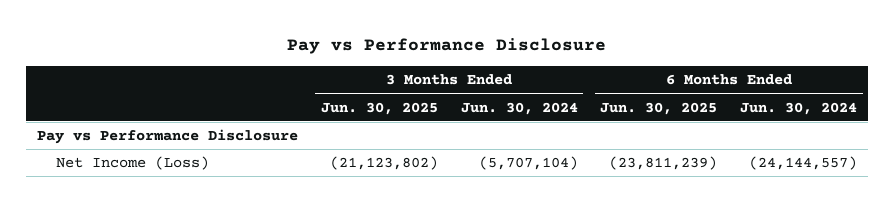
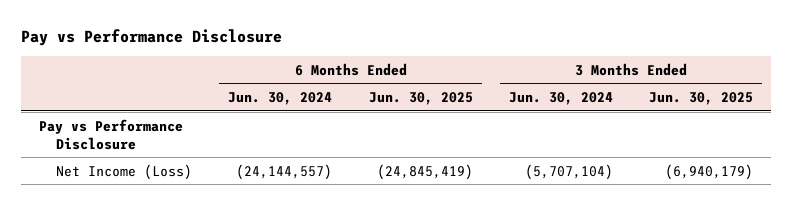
[329,156,438,171] (21,123,802) -> [664,163,753,180] (6,940,179)
[609,156,718,171] (23,811,239) -> [376,163,473,180] (24,845,419)

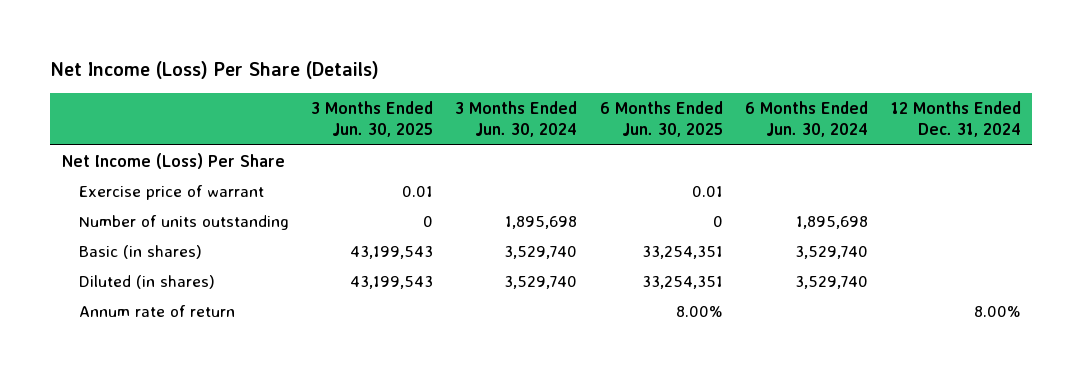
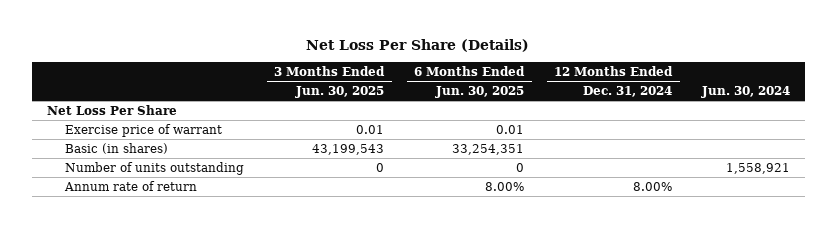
[50,61,380,80] Net Income (Loss) Per Share (Details) -> [306,39,530,53] Net Loss Per Share (Details)
[455,100,578,138] 3 Months Ended Jun. 30, 2024 -> none
[745,100,869,138] 6 Months Ended Jun. 30, 2024 -> none
none -> [701,86,791,99] Jun. 30, 2024
[61,152,285,169] Net Income (Loss) Per Share -> [46,104,177,115] Net Loss Per Share
[78,274,215,289] Diluted (in shares) -> none
[78,214,289,230] Number of units outstanding -> [65,161,245,175] Number of units outstanding

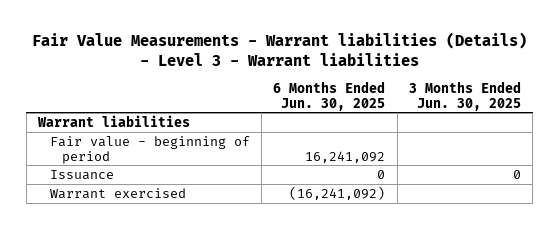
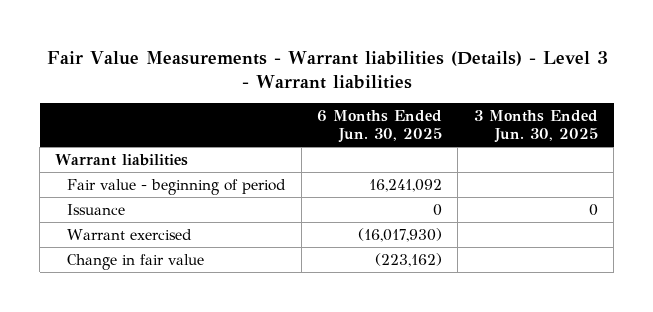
[289,185,386,200] (16,241,092) -> [358,227,443,242] (16,017,930)
none -> [67,253,205,270] Change in fair value

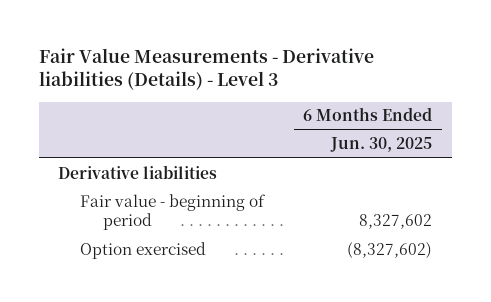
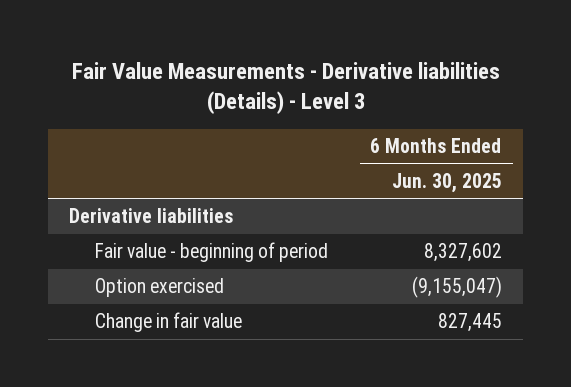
[347,241,433,259] (8,327,602) -> [411,276,502,299] (9,155,047)
none -> [94,312,242,333] Change in fair value

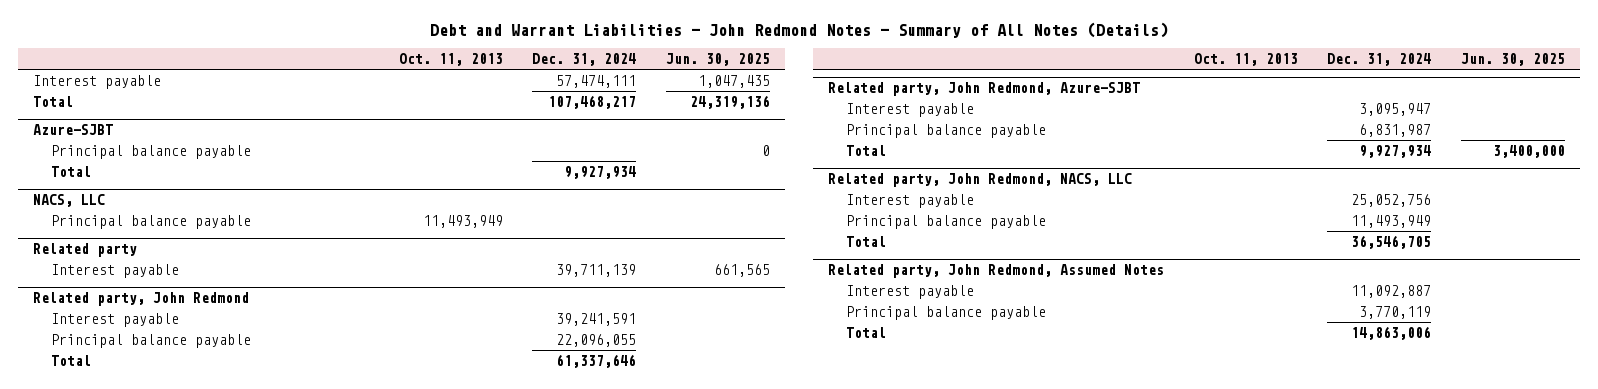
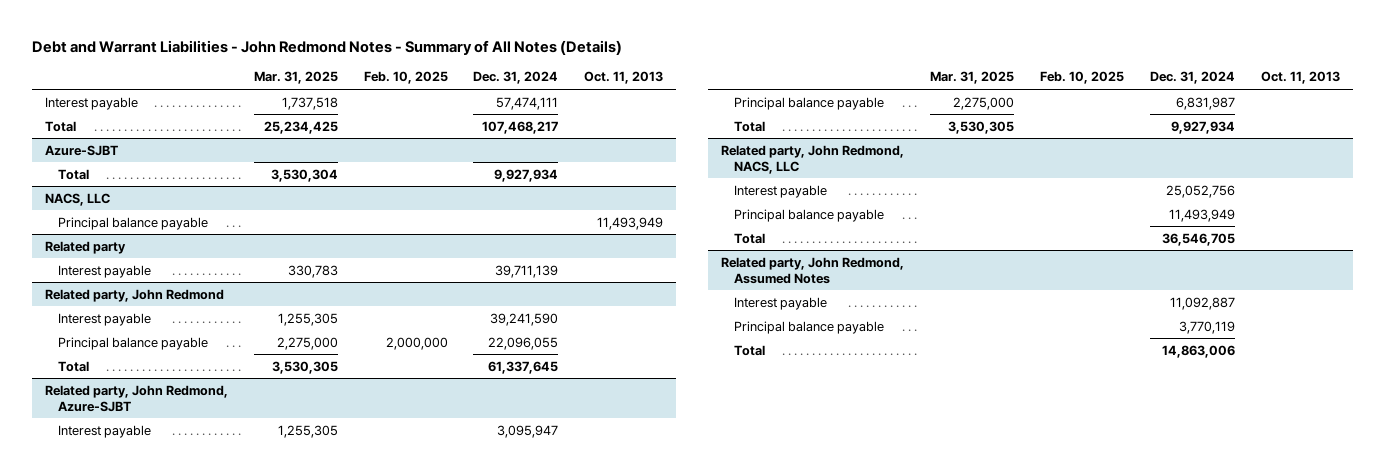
[665,52,770,66] Jun. 30, 2025 -> none
none -> [253,71,338,85] Mar. 31, 2025
none -> [363,71,448,85] Feb. 10, 2025
[50,144,251,159] Principal balance payable -> none
[556,312,637,326] 39,241,591 -> [490,312,559,326] 39,241,590
[556,353,637,368] 61,337,646 -> [488,360,559,374] 61,337,645

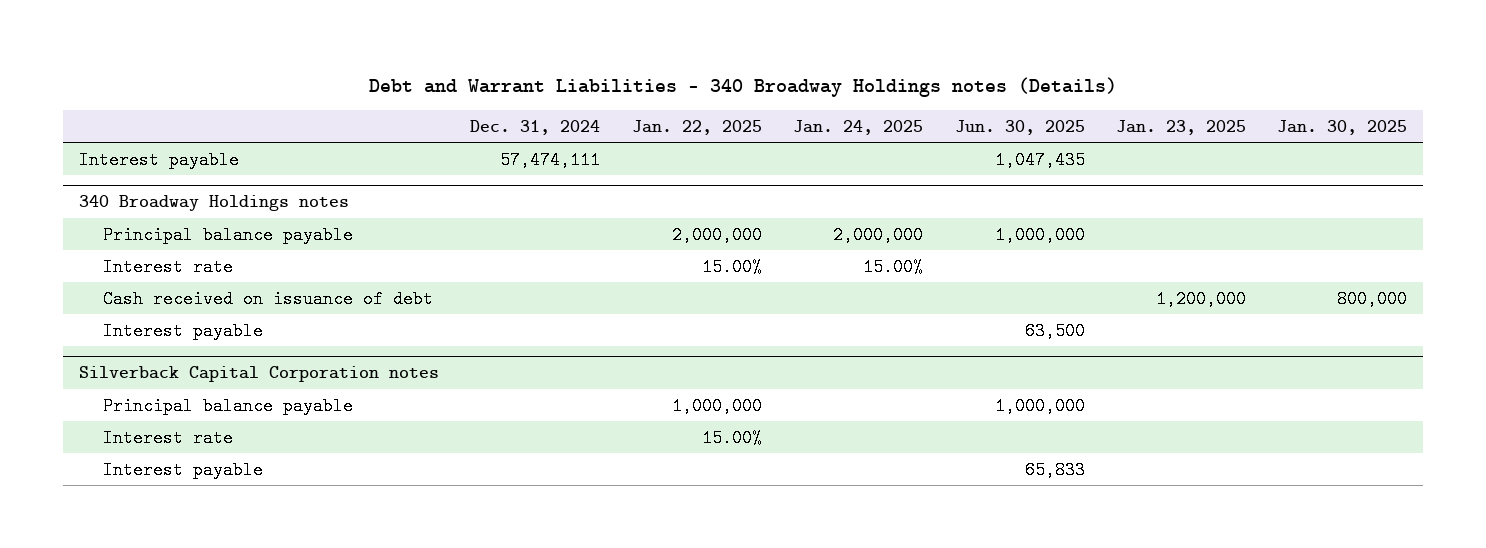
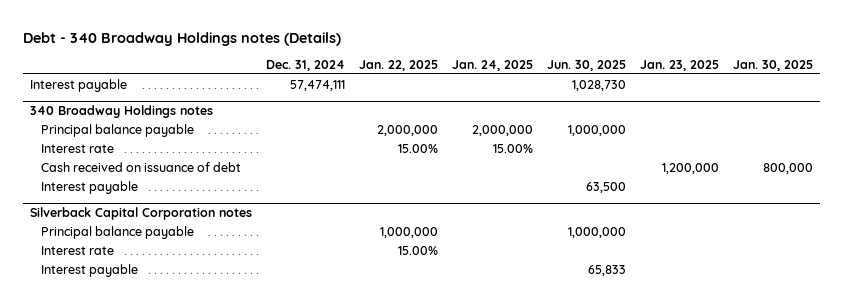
[369,76,1118,97] Debt and Warrant Liabilities - 340 Broadway Holdings notes (Details) -> [23,31,342,46] Debt - 340 Broadway Holdings notes (Details)
[994,150,1085,169] 1,047,435 -> [571,79,626,91] 1,028,730

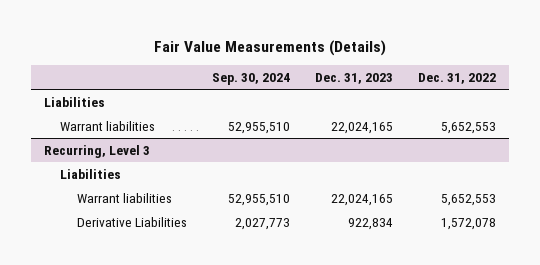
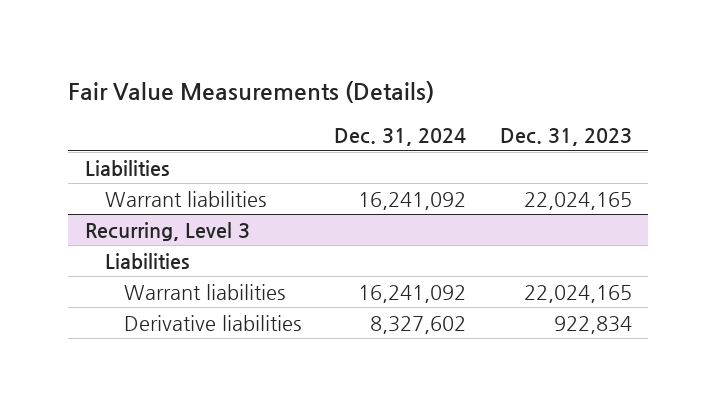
[211,72,290,85] Sep. 30, 2024 -> none
[418,72,497,84] Dec. 31, 2022 -> none
none -> [334,127,467,146] Dec. 31, 2024
[76,216,187,227] Derivative Liabilities -> [124,314,302,331] Derivative liabilities

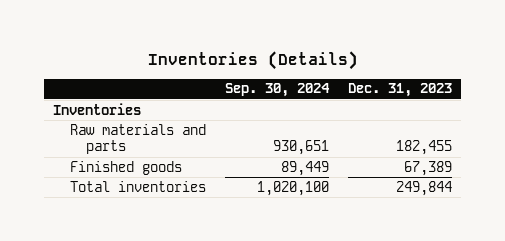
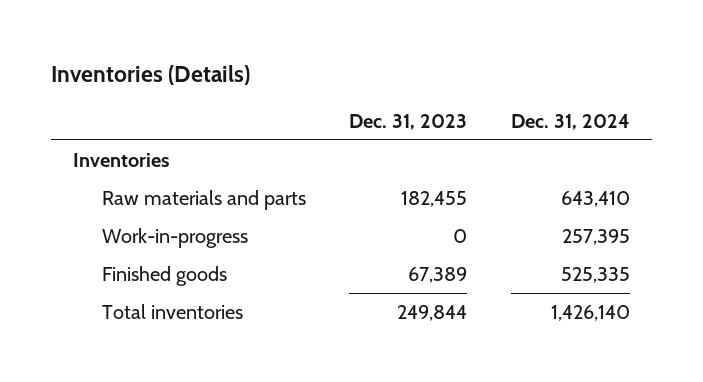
[224,83,330,98] Sep. 30, 2024 -> none
none -> [510,113,630,130] Dec. 31, 2024
none -> [101,227,248,248] Work-in-progress

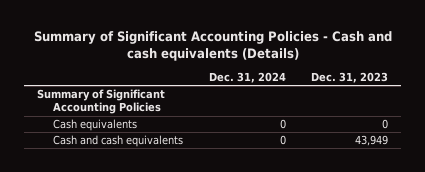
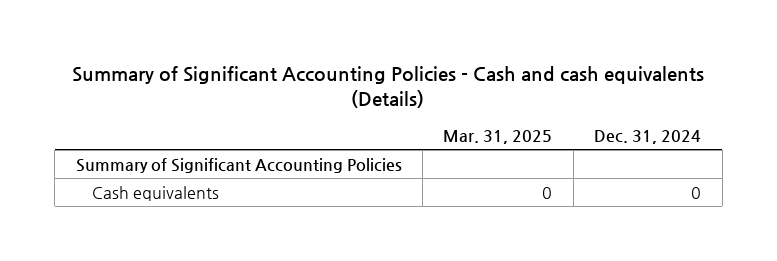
[311,72,389,84] Dec. 31, 2023 -> none
none -> [443,129,553,144] Mar. 31, 2025
[53,135,184,148] Cash and cash equivalents -> none

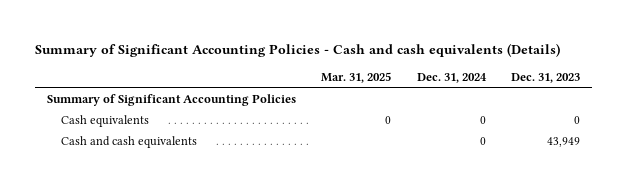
none -> [510,72,580,83] Dec. 31, 2023
none -> [60,135,197,148] Cash and cash equivalents

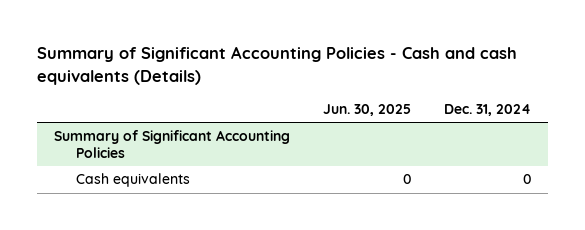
[321,71,392,83] Mar. 31, 2025 -> none
[510,72,580,83] Dec. 31, 2023 -> none
none -> [323,104,412,117] Jun. 30, 2025
[60,135,197,148] Cash and cash equivalents -> none

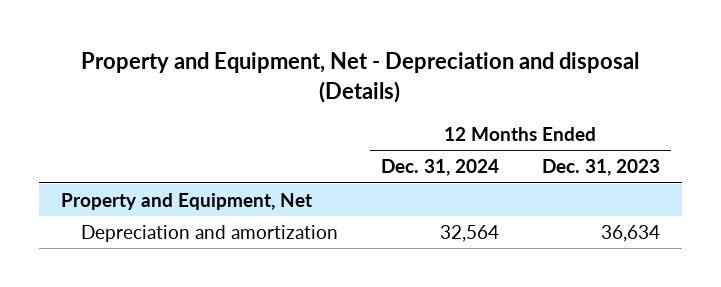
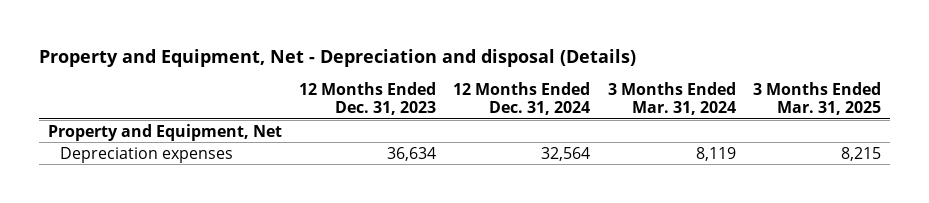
none -> [607,81,736,116] 3 Months Ended Mar. 31, 2024
none -> [753,81,882,116] 3 Months Ended Mar. 31, 2025
[80,225,338,243] Depreciation and amortization -> [59,146,233,163] Depreciation expenses

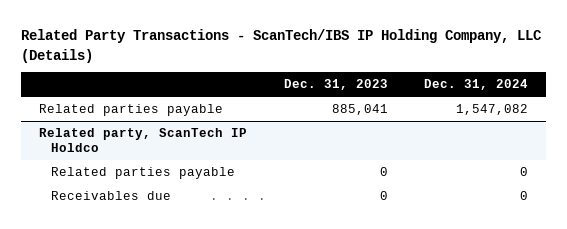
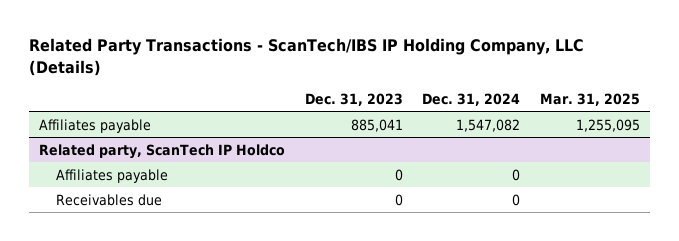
none -> [540,93,641,107] Mar. 31, 2025
[39,104,224,117] Related parties payable -> [38,118,151,133] Affiliates payable
[51,167,236,180] Related parties payable -> [55,168,168,183] Affiliates payable

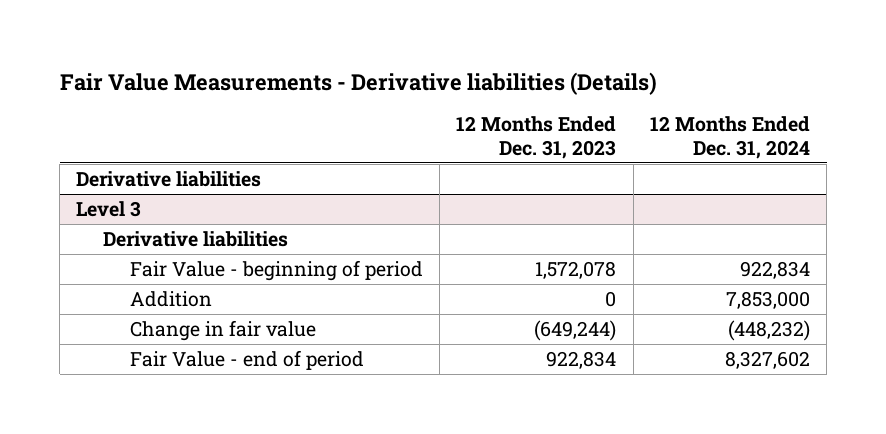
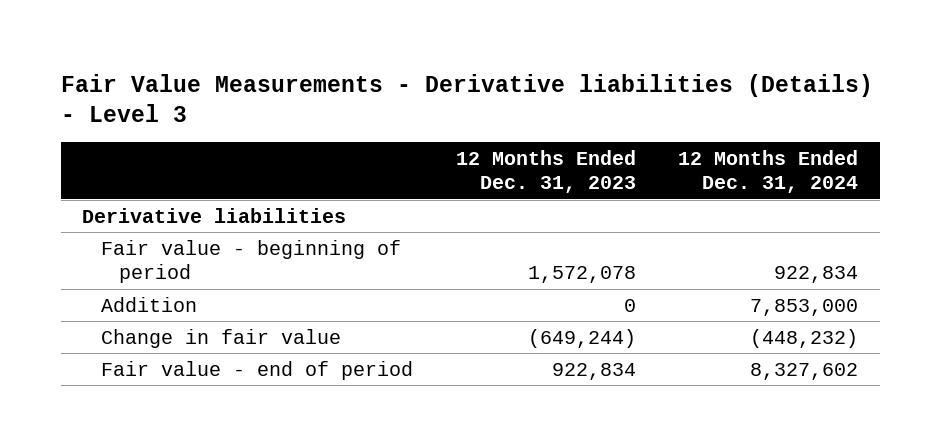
[59,71,657,95] Fair Value Measurements - Derivative liabilities (Details) -> [60,73,873,123] Fair Value Measurements - Derivative liabilities (Details) - Level 3
[76,200,142,217] Level 3 -> none
[103,230,289,247] Derivative liabilities -> none
[129,259,423,281] Fair Value - beginning of period -> [100,239,401,284] Fair value - beginning of period
[129,349,364,370] Fair Value - end of period -> [100,360,413,380] Fair value - end of period

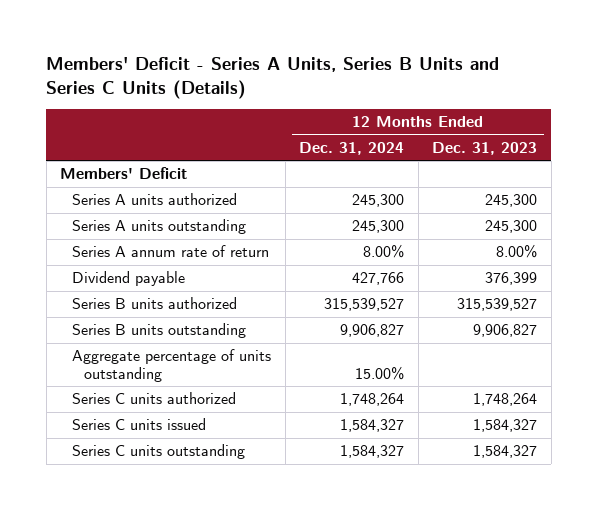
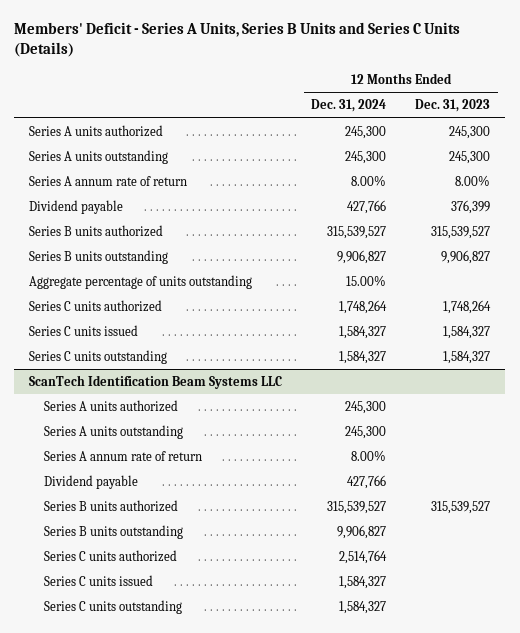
[60,167,188,180] Members' Deficit -> none
none -> [29,375,283,390] ScanTech Identification Beam Systems LLC
none -> [44,400,179,413] Series A units authorized
none -> [44,425,184,440] Series A units outstanding
none -> [44,451,203,462] Series A annum rate of return
none -> [44,475,139,490] Dividend payable
none -> [44,500,179,513] Series B units authorized
none -> [44,525,184,540] Series B units outstanding
none -> [44,550,178,563] Series C units authorized
none -> [44,575,154,587] Series C units issued
none -> [44,600,183,615] Series C units outstanding

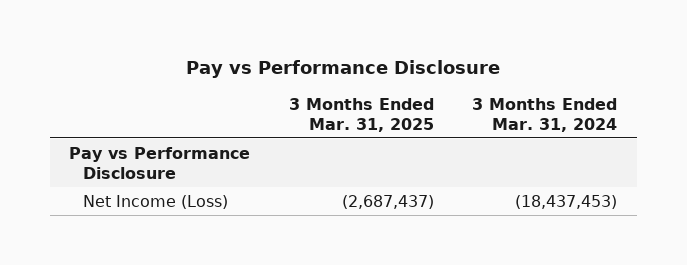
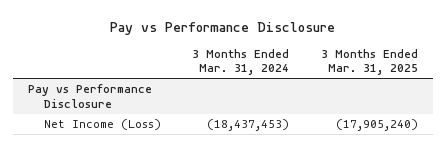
[341,194,434,209] (2,687,437) -> [335,119,418,132] (17,905,240)

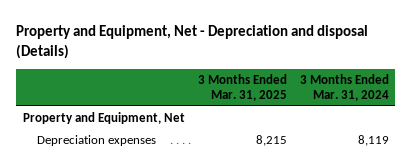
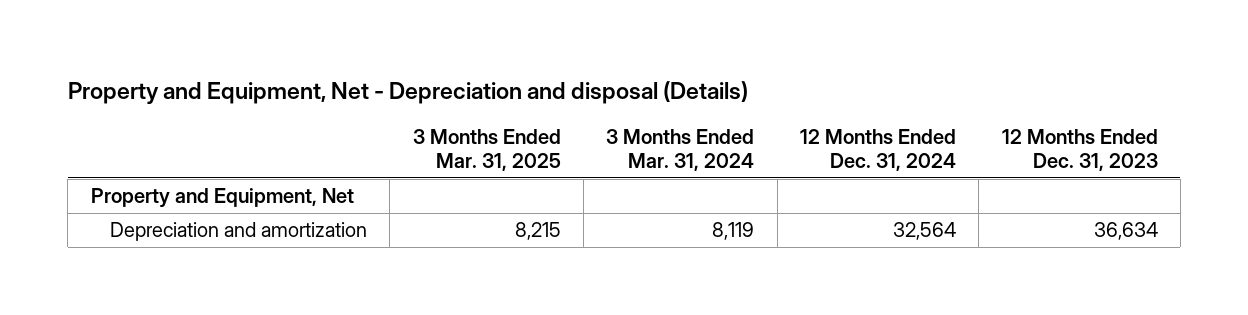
none -> [799,128,956,172] 12 Months Ended Dec. 31, 2024
none -> [1001,128,1158,172] 12 Months Ended Dec. 31, 2023
[36,135,156,147] Depreciation expenses -> [110,222,368,242] Depreciation and amortization

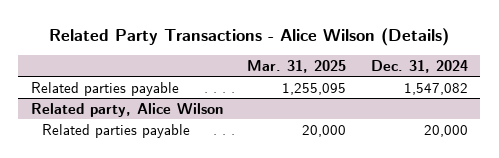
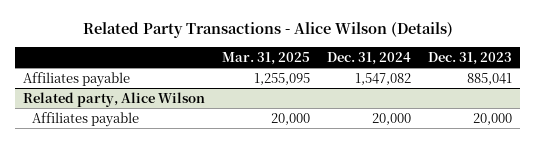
none -> [427,51,512,65] Dec. 31, 2023
[30,81,179,96] Related parties payable -> [23,71,131,87] Affiliates payable
[41,123,190,138] Related parties payable -> [32,111,140,127] Affiliates payable

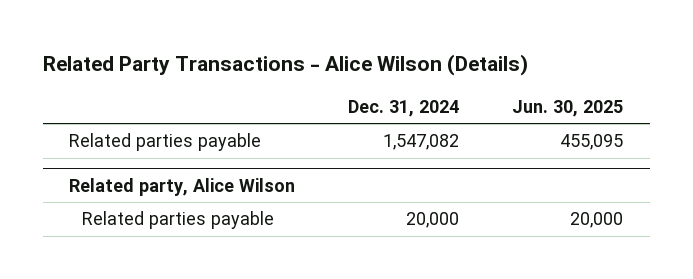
[222,51,311,65] Mar. 31, 2025 -> none
[427,51,512,65] Dec. 31, 2023 -> none
none -> [512,99,624,117] Jun. 30, 2025
[23,71,131,87] Affiliates payable -> [69,133,262,152] Related parties payable
[32,111,140,127] Affiliates payable -> [82,211,275,230] Related parties payable

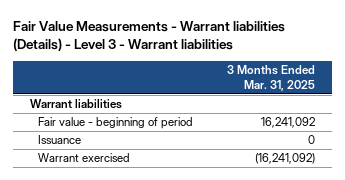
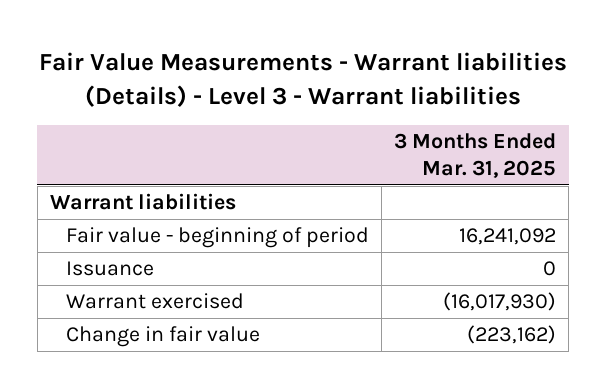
[254,153,315,165] (16,241,092) -> [443,292,557,312] (16,017,930)
none -> [66,326,261,348] Change in fair value

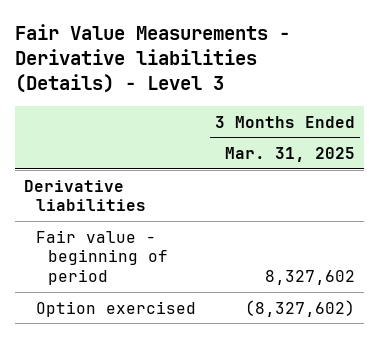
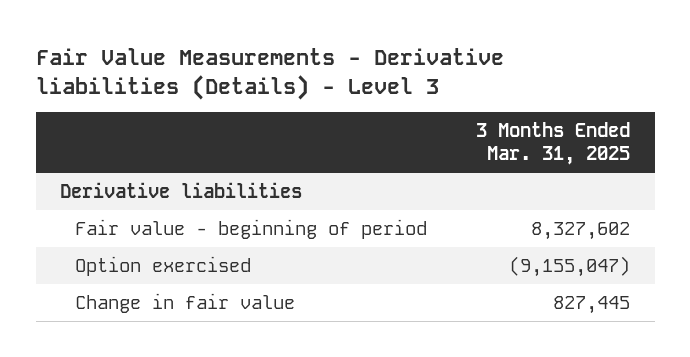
[244,299,355,317] (8,327,602) -> [508,255,630,277] (9,155,047)
none -> [74,292,295,313] Change in fair value

